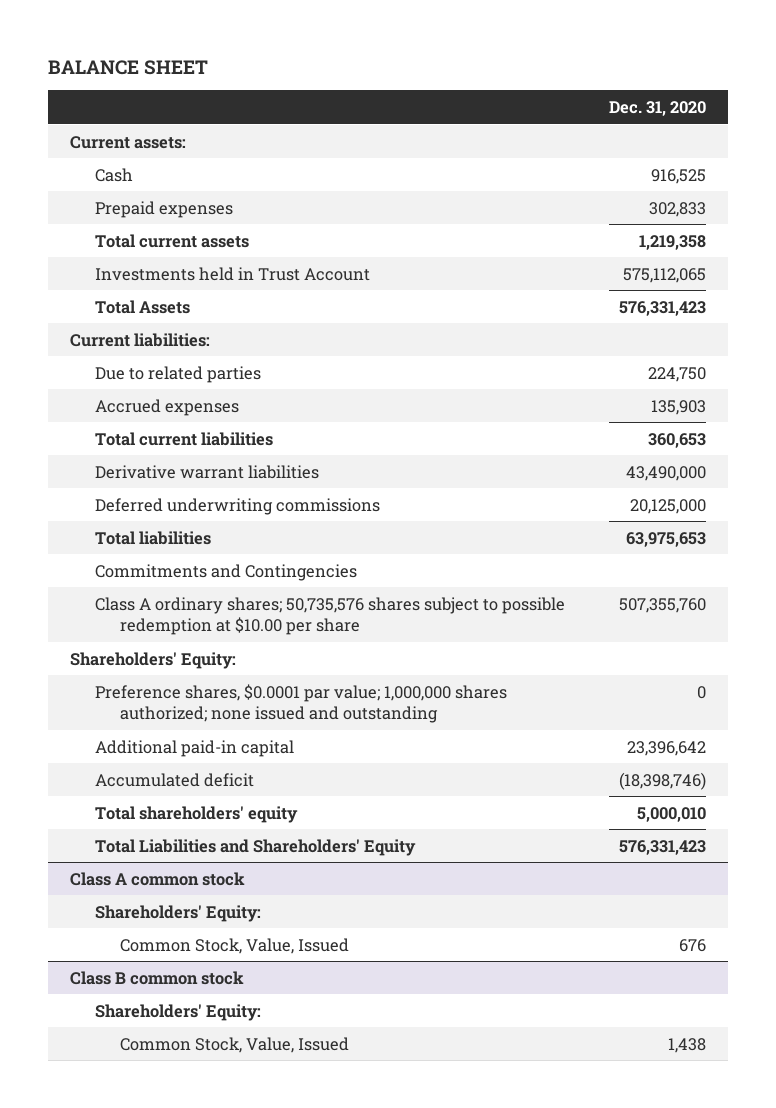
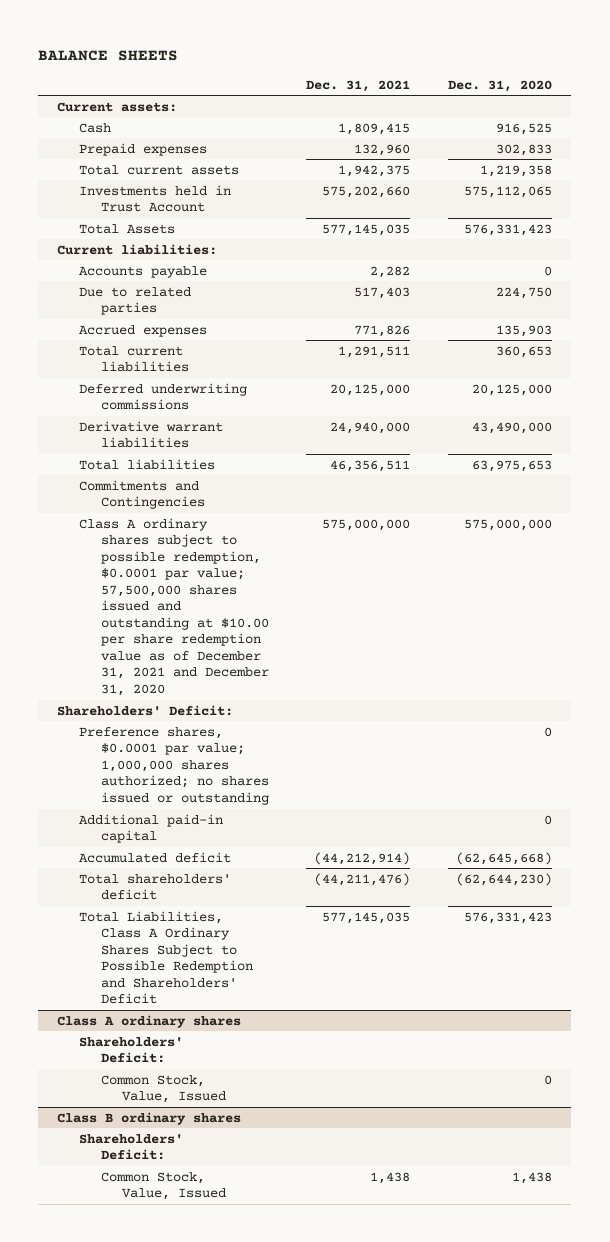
[47,59,208,75] BALANCE SHEET -> [38,49,179,61] BALANCE SHEETS
none -> [306,79,411,92] Dec. 31, 2021
none -> [78,265,207,278] Accounts payable
[94,464,319,479] Derivative warrant liabilities -> [78,420,223,449] Derivative warrant liabilities
[94,596,565,635] Class A ordinary shares; 50,735,576 shares subject to possible redemption at $10.00 per share -> [78,517,269,696] Class A ordinary shares subject to possible redemption, $0.0001 par value; 57,500,000 shares issued and outstanding at $10.00 per share redemption value as of December 31, 2021 and December 31, 2020
[619,597,707,613] 507,355,760 -> [464,518,553,531] 575,000,000
[70,651,237,669] Shareholders' Equity: -> [57,704,234,716] Shareholders' Deficit:
[94,683,507,723] Preference shares, $0.0001 par value; 1,000,000 shares authorized; none issued and outstanding -> [78,726,269,805] Preference shares, $0.0001 par value; 1,000,000 shares authorized; no shares issued or outstanding
[627,740,707,756] 23,396,642 -> [544,814,553,825] 0
[619,771,707,790] (18,398,746) -> [456,851,553,865] (62,645,668)
[94,805,298,823] Total shareholders' equity -> [78,873,231,901] Total shareholders' deficit
[637,806,707,822] 5,000,010 -> [456,872,553,886] (62,644,230)
[94,838,416,856] Total Liabilities and Shareholders' Equity -> [78,910,253,1005] Total Liabilities, Class A Ordinary Shares Subject to Possible Redemption and Shareholders' Deficit
[70,871,246,886] Class A common stock -> [57,1014,242,1028] Class A ordinary shares
[94,904,261,922] Shareholders' Equity: -> [78,1036,183,1064] Shareholders' Deficit:
[679,938,707,952] 676 -> [544,1074,553,1085] 0
[70,970,245,985] Class B common stock -> [57,1111,242,1125] Class B ordinary shares
[94,1003,261,1021] Shareholders' Equity: -> [78,1133,183,1161] Shareholders' Deficit:

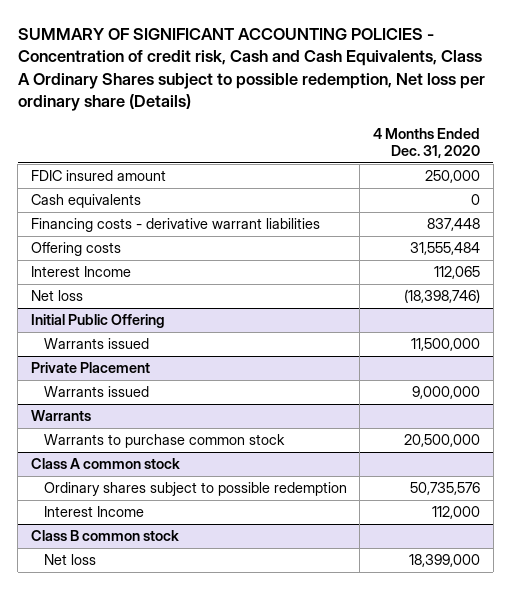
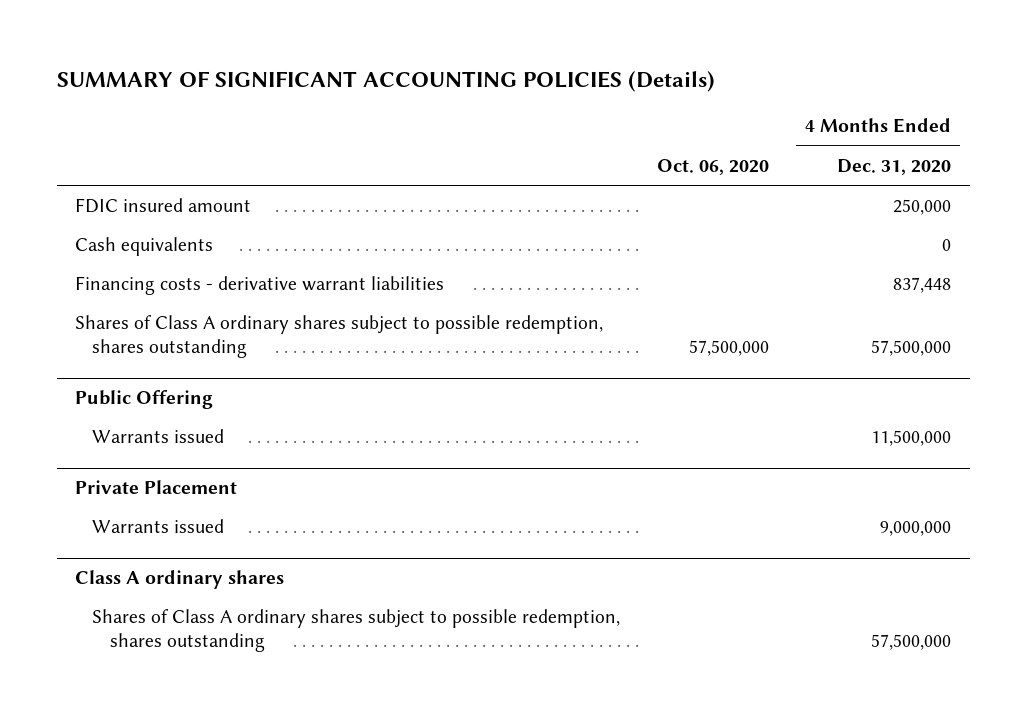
[17,28,485,112] SUMMARY OF SIGNIFICANT ACCOUNTING POLICIES - Concentration of credit risk, Cash and Cash Equivalents, Class A Ordinary Shares subject to possible redemption, Net loss per ordinary share (Details) -> [56,70,715,92] SUMMARY OF SIGNIFICANT ACCOUNTING POLICIES (Details)
none -> [656,158,769,175] Oct. 06, 2020
[30,242,121,257] Offering costs -> none
[30,266,131,278] Interest Income -> none
[30,290,83,302] Net loss -> none
none -> [74,314,603,359] Shares of Class A ordinary shares subject to possible redemption, shares outstanding
[30,314,165,329] Initial Public Offering -> [74,390,213,410] Public Offering
[30,410,91,422] Warrants -> none
[43,434,285,449] Warrants to purchase common stock -> none
[43,506,144,518] Interest Income -> none
[30,530,179,542] Class B common stock -> none
[43,554,96,566] Net loss -> none
[30,458,180,470] Class A common stock -> [74,570,284,590] Class A ordinary shares
[43,482,347,497] Ordinary shares subject to possible redemption -> [92,608,621,653] Shares of Class A ordinary shares subject to possible redemption, shares outstanding
[410,482,481,496] 50,735,576 -> [871,634,952,651] 57,500,000

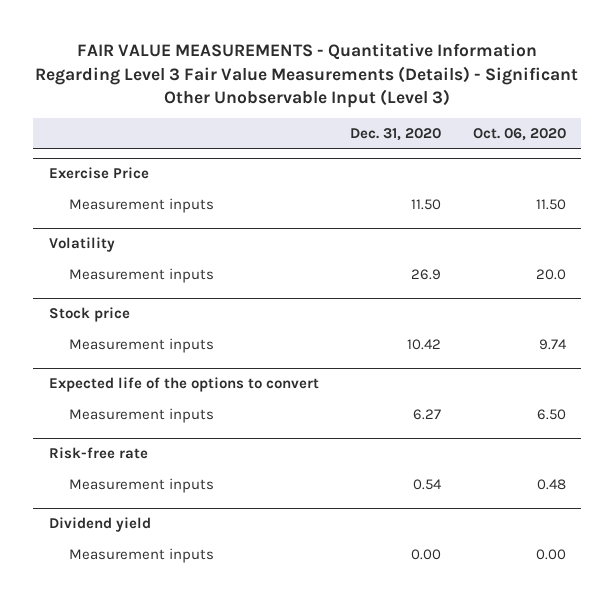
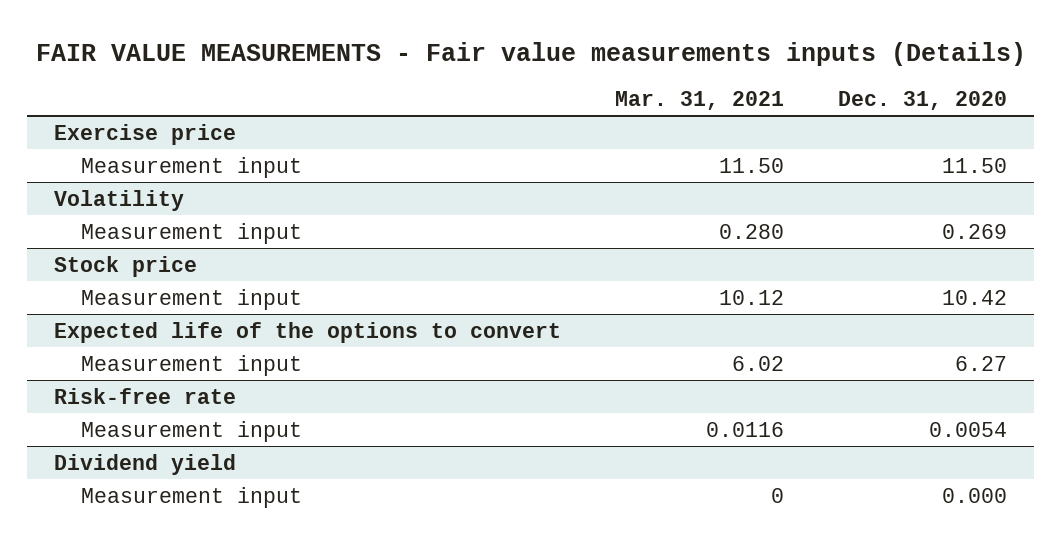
[35,43,579,109] FAIR VALUE MEASUREMENTS - Quantitative Information Regarding Level 3 Fair Value Measurements (Details) - Significant Other Unobservable Input (Level 3) -> [35,41,1026,66] FAIR VALUE MEASUREMENTS - Fair value measurements inputs (Details)
[472,128,566,142] Oct. 06, 2020 -> none
none -> [615,91,785,111] Mar. 31, 2021
[48,167,149,180] Exercise Price -> [54,123,237,145] Exercise price
[68,197,214,213] Measurement inputs -> [80,156,302,178] Measurement input
[68,267,214,283] Measurement inputs -> [80,222,302,244] Measurement input
[411,268,442,280] 26.9 -> [942,223,1008,239] 0.269
[68,337,214,353] Measurement inputs -> [80,288,302,310] Measurement input
[68,407,214,423] Measurement inputs -> [80,354,302,376] Measurement input
[68,477,214,493] Measurement inputs -> [80,420,302,442] Measurement input
[413,478,443,490] 0.54 -> [929,421,1008,437] 0.0054
[68,547,214,563] Measurement inputs -> [80,486,302,508] Measurement input
[411,548,442,560] 0.00 -> [942,487,1008,503] 0.000

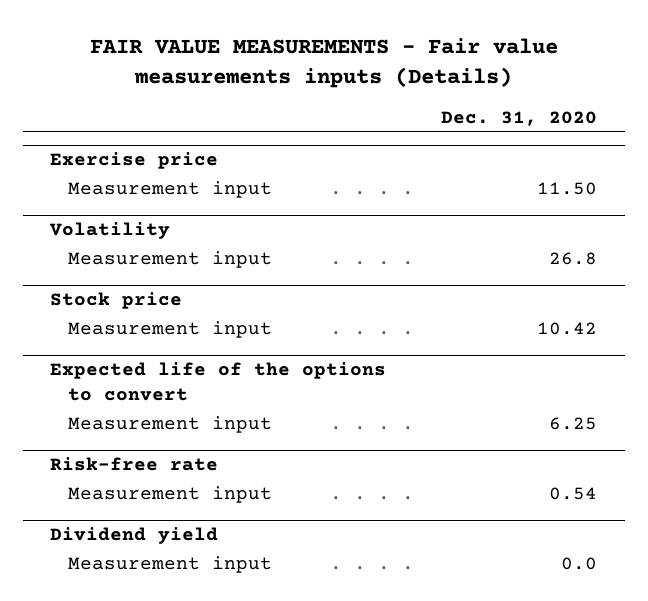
[615,91,785,111] Mar. 31, 2021 -> none
[942,223,1008,239] 0.269 -> [549,252,598,266] 26.8
[955,355,1008,371] 6.27 -> [549,417,598,431] 6.25
[929,421,1008,437] 0.0054 -> [549,487,598,501] 0.54
[942,487,1008,503] 0.000 -> [561,557,598,571] 0.0

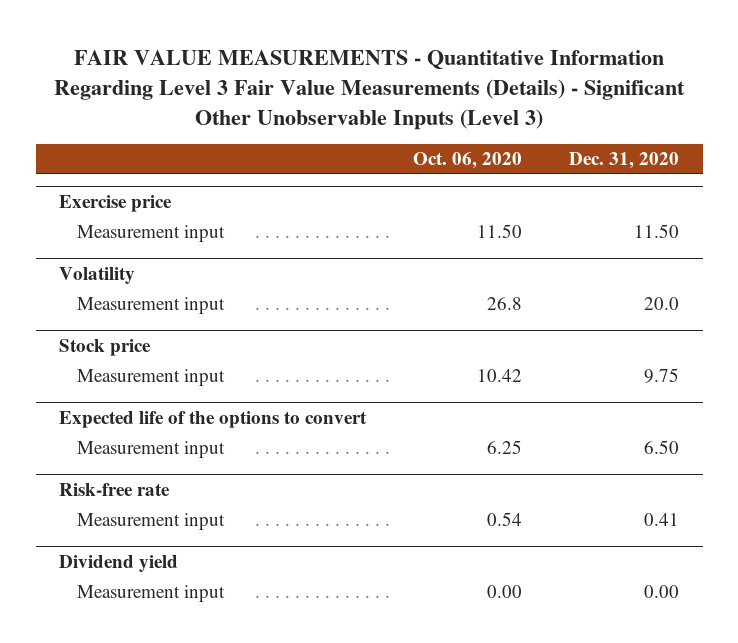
[89,38,558,89] FAIR VALUE MEASUREMENTS - Fair value measurements inputs (Details) -> [54,50,686,130] FAIR VALUE MEASUREMENTS - Quantitative Information Regarding Level 3 Fair Value Measurements (Details) - Significant Other Unobservable Inputs (Level 3)
none -> [413,152,523,170] Oct. 06, 2020
[549,252,598,266] 26.8 -> [644,297,680,311] 20.0
[537,322,598,336] 10.42 -> [644,368,680,384] 9.75
[549,417,598,431] 6.25 -> [644,440,680,455] 6.50
[549,487,598,501] 0.54 -> [644,513,680,527] 0.41
[561,557,598,571] 0.0 -> [644,585,680,599] 0.00

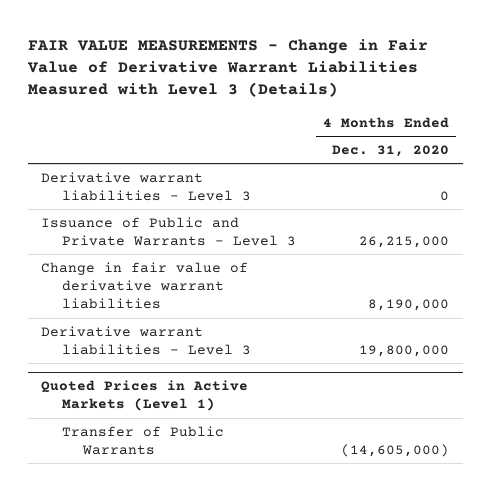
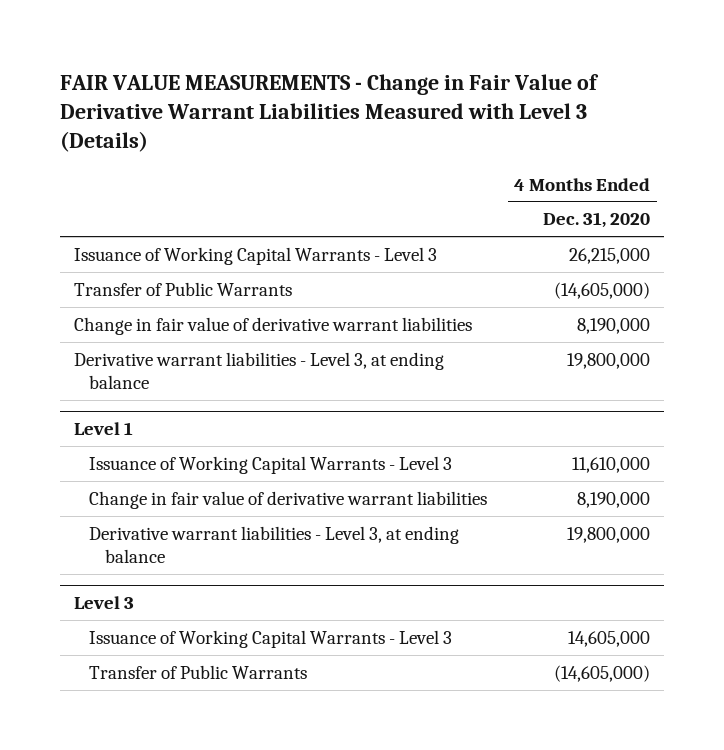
[41,171,251,201] Derivative warrant liabilities - Level 3 -> none
[41,216,296,246] Issuance of Public and Private Warrants - Level 3 -> [73,246,437,265] Issuance of Working Capital Warrants - Level 3
none -> [73,281,292,296] Transfer of Public Warrants
[41,325,251,355] Derivative warrant liabilities - Level 3 -> [73,351,444,390] Derivative warrant liabilities - Level 3, at ending balance
[41,379,249,412] Quoted Prices in Active Markets (Level 1) -> [73,422,133,436] Level 1
none -> [89,455,453,474] Issuance of Working Capital Warrants - Level 3
none -> [89,490,488,509] Change in fair value of derivative warrant liabilities
none -> [89,525,460,564] Derivative warrant liabilities - Level 3, at ending balance
none -> [73,596,134,610] Level 3
none -> [89,629,453,648] Issuance of Working Capital Warrants - Level 3

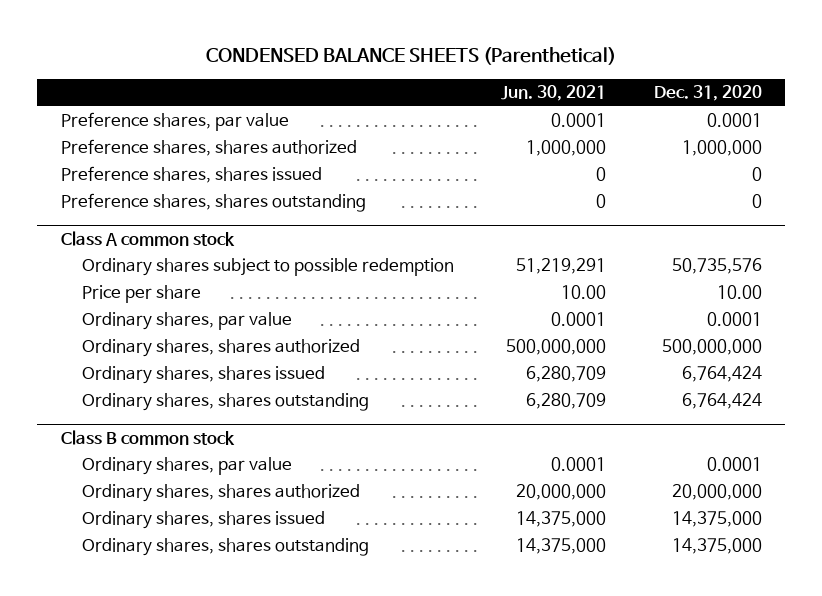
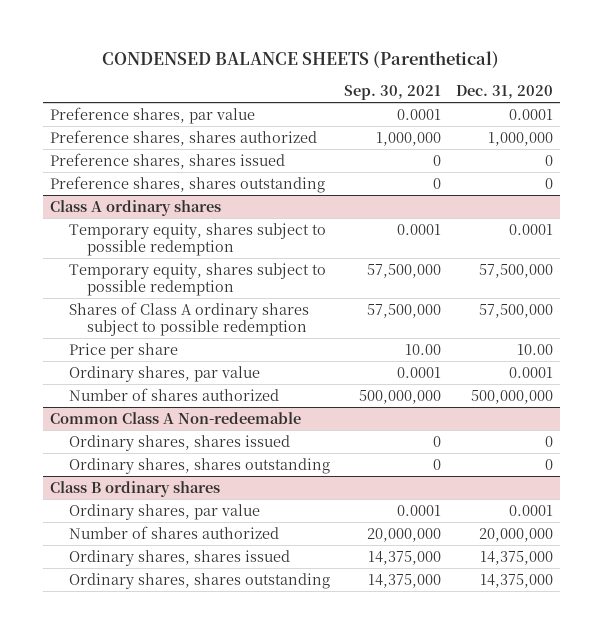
[501,85,607,102] Jun. 30, 2021 -> none
none -> [344,85,442,101] Sep. 30, 2021
[60,230,235,246] Class A common stock -> [49,199,221,216] Class A ordinary shares
none -> [68,222,326,256] Temporary equity, shares subject to possible redemption
none -> [68,262,326,296] Temporary equity, shares subject to possible redemption
[81,258,454,277] Ordinary shares subject to possible redemption -> [68,301,309,336] Shares of Class A ordinary shares subject to possible redemption
[671,258,762,275] 50,735,576 -> [478,303,553,318] 57,500,000
[81,339,360,358] Ordinary shares, shares authorized -> [68,387,279,401] Number of shares authorized
none -> [49,411,301,424] Common Class A Non-redeemable
[681,366,762,383] 6,764,424 -> [544,435,553,447] 0
[681,393,762,410] 6,764,424 -> [544,458,553,470] 0
[60,429,235,445] Class B common stock -> [49,480,220,497] Class B ordinary shares
[81,484,360,503] Ordinary shares, shares authorized -> [68,525,279,539] Number of shares authorized

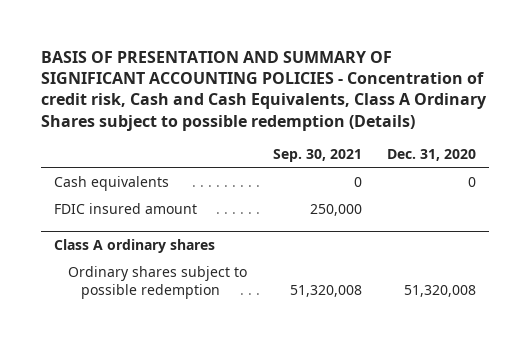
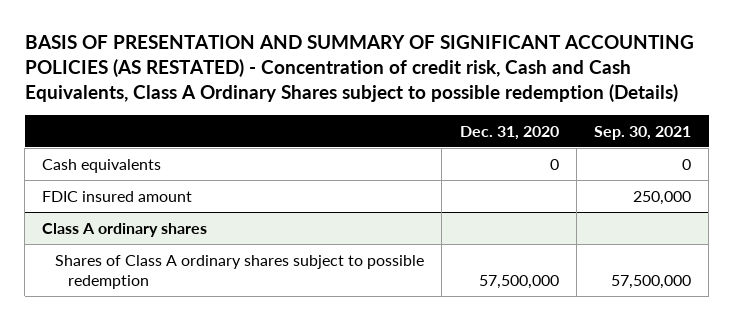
[41,50,488,131] BASIS OF PRESENTATION AND SUMMARY OF SIGNIFICANT ACCOUNTING POLICIES - Concentration of credit risk, Cash and Cash Equivalents, Class A Ordinary Shares subject to possible redemption (Details) -> [24,35,694,102] BASIS OF PRESENTATION AND SUMMARY OF SIGNIFICANT ACCOUNTING POLICIES (AS RESTATED) - Concentration of credit risk, Cash and Cash Equivalents, Class A Ordinary Shares subject to possible redemption (Details)
[67,266,247,299] Ordinary shares subject to possible redemption -> [55,254,425,289] Shares of Class A ordinary shares subject to possible redemption
[289,284,362,297] 51,320,008 -> [610,274,691,289] 57,500,000
[404,284,477,297] 51,320,008 -> [478,274,559,289] 57,500,000

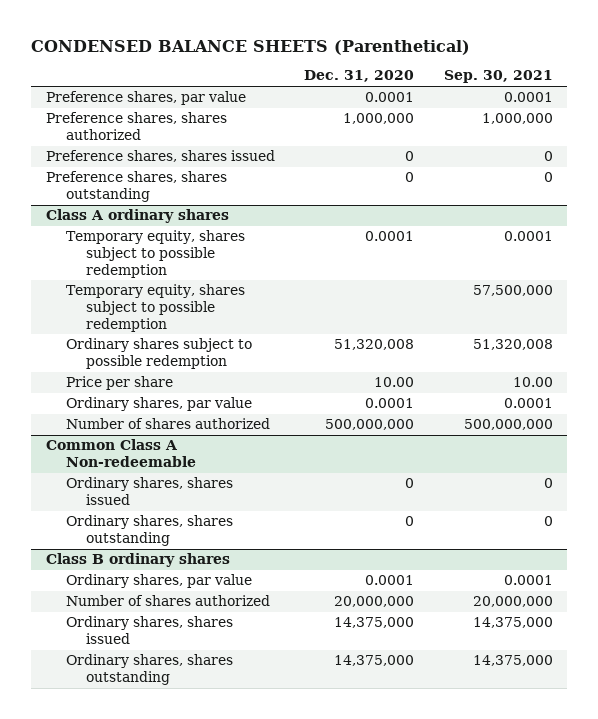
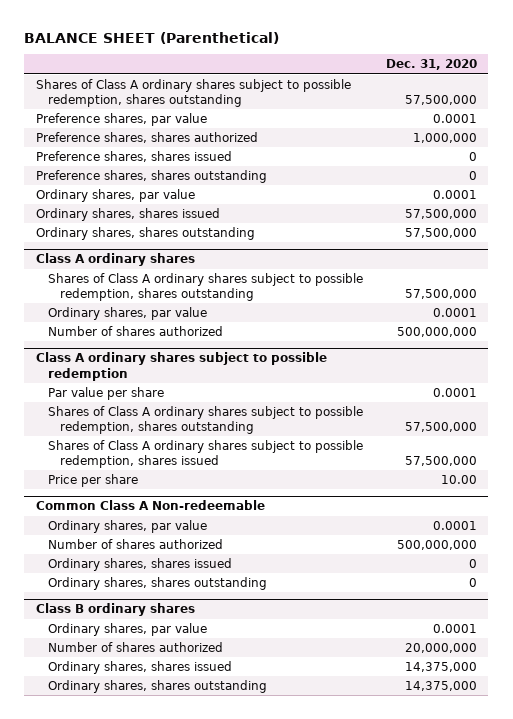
[30,39,470,55] CONDENSED BALANCE SHEETS (Parenthetical) -> [24,31,280,44] BALANCE SHEET (Parenthetical)
[443,70,553,84] Sep. 30, 2021 -> none
none -> [35,78,351,108] Shares of Class A ordinary shares subject to possible redemption, shares outstanding
none -> [35,188,195,202] Ordinary shares, par value
none -> [35,207,220,221] Ordinary shares, shares issued
none -> [35,226,255,240] Ordinary shares, shares outstanding
[65,230,245,278] Temporary equity, shares subject to possible redemption -> none
[65,284,245,332] Temporary equity, shares subject to possible redemption -> none
[65,376,173,391] Price per share -> none
[65,338,252,370] Ordinary shares subject to possible redemption -> [47,272,363,302] Shares of Class A ordinary shares subject to possible redemption, shares outstanding
[334,339,415,351] 51,320,008 -> [404,289,477,300] 57,500,000
none -> [35,352,327,381] Class A ordinary shares subject to possible redemption
none -> [47,386,164,400] Par value per share
none -> [47,405,363,435] Shares of Class A ordinary shares subject to possible redemption, shares outstanding
none -> [47,439,363,469] Shares of Class A ordinary shares subject to possible redemption, shares issued
none -> [47,473,138,487] Price per share
none -> [47,519,207,533] Ordinary shares, par value
none -> [47,538,223,549] Number of shares authorized

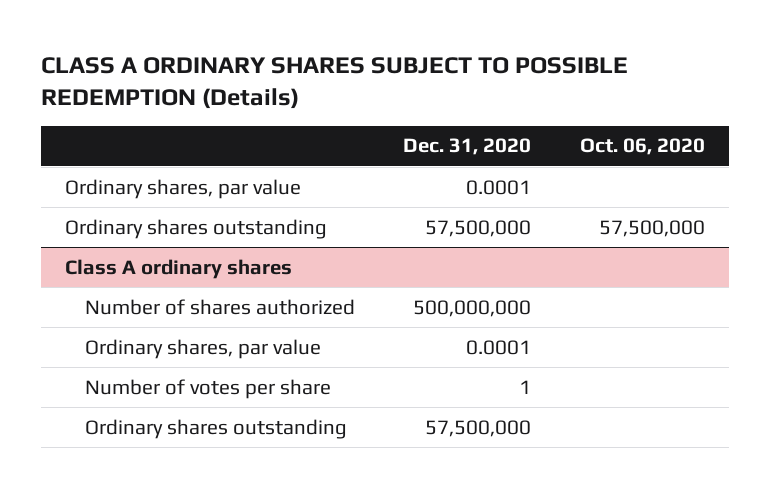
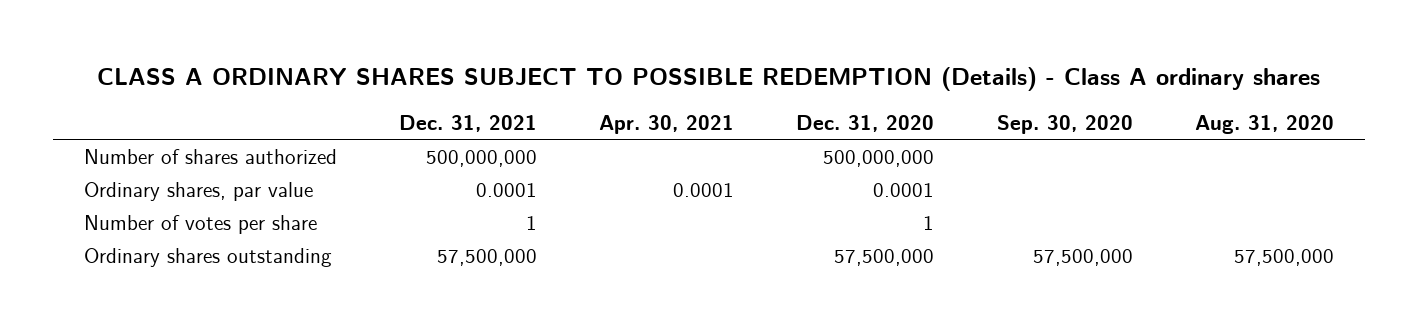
[41,57,629,110] CLASS A ORDINARY SHARES SUBJECT TO POSSIBLE REDEMPTION (Details) -> [96,67,1320,92] CLASS A ORDINARY SHARES SUBJECT TO POSSIBLE REDEMPTION (Details) - Class A ordinary shares
[579,138,705,156] Oct. 06, 2020 -> none
none -> [399,115,538,133] Dec. 31, 2021
none -> [599,115,735,135] Apr. 30, 2021
none -> [996,115,1133,135] Sep. 30, 2020
none -> [1194,115,1334,135] Aug. 31, 2020
[65,178,302,199] Ordinary shares, par value -> none
[65,218,328,239] Ordinary shares outstanding -> none
[65,258,293,279] Class A ordinary shares -> none

